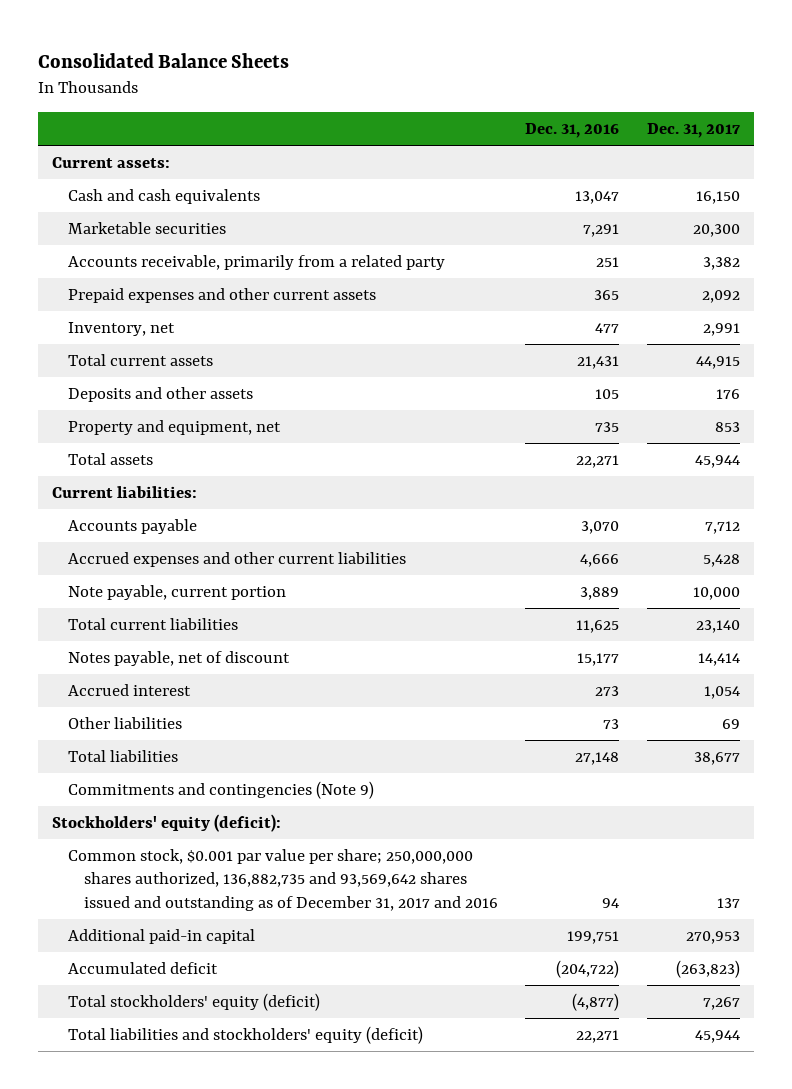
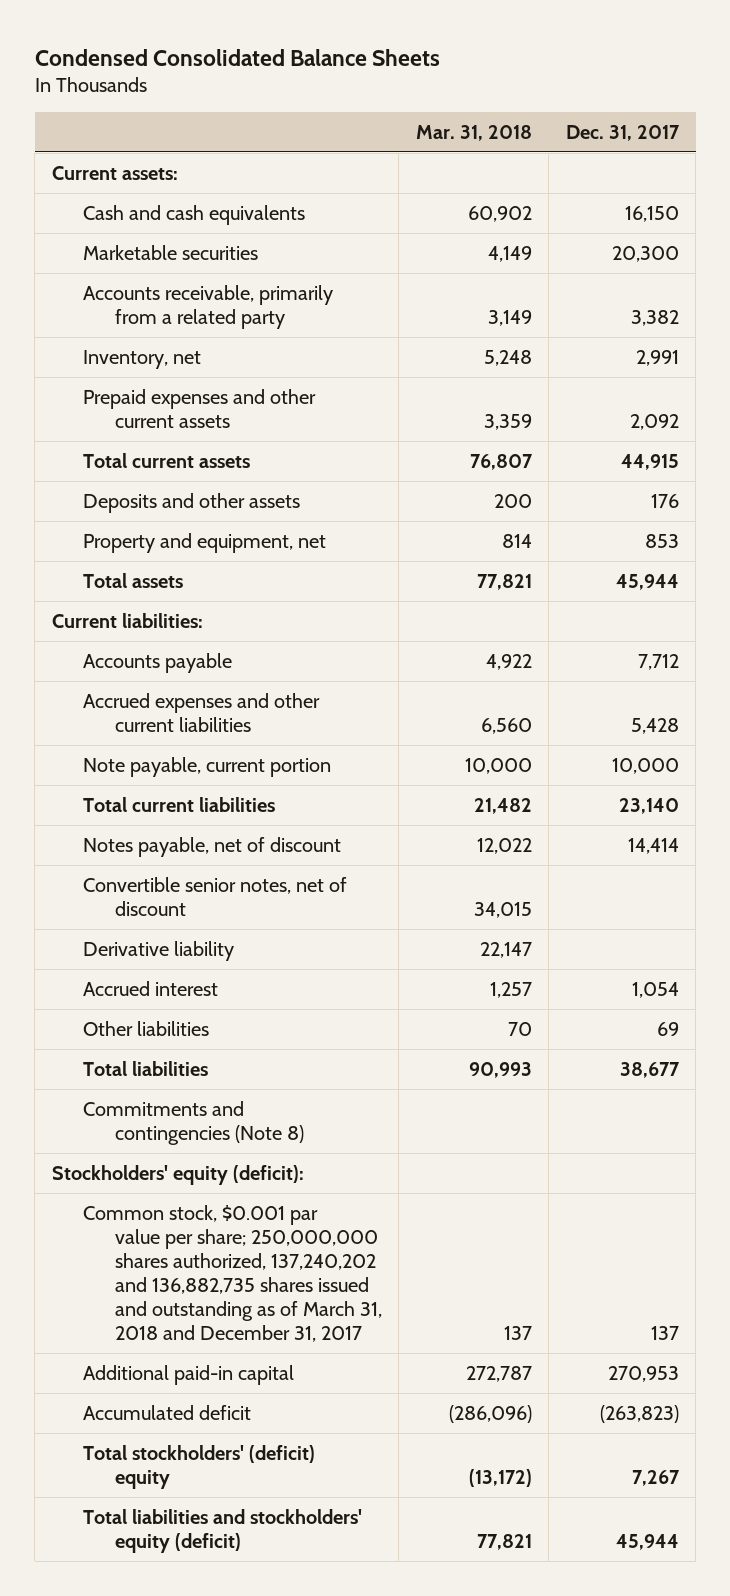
[38,52,290,68] Consolidated Balance Sheets -> [34,48,440,66] Condensed Consolidated Balance Sheets
[525,123,620,139] Dec. 31, 2016 -> none
none -> [415,124,532,141] Mar. 31, 2018
[68,287,377,303] Prepaid expenses and other current assets -> [83,388,317,428] Prepaid expenses and other current assets
none -> [83,876,348,916] Convertible senior notes, net of discount
none -> [83,940,235,961] Derivative liability
[68,780,375,799] Commitments and contingencies (Note 9) -> [83,1100,304,1145] Commitments and contingencies (Note 8)
[68,848,498,912] Common stock, $0.001 par value per share; 250,000,000 shares authorized, 136,882,735 and 93,569,642 shares issued and outstanding as of December 31, 2017 and 2016 -> [83,1204,382,1342] Common stock, $0.001 par value per share; 250,000,000 shares authorized, 137,240,202 and 136,882,735 shares issued and outstanding as of March 31, 2018 and December 31, 2017
[68,992,321,1011] Total stockholders' equity (deficit) -> [83,1444,316,1489] Total stockholders' (deficit) equity

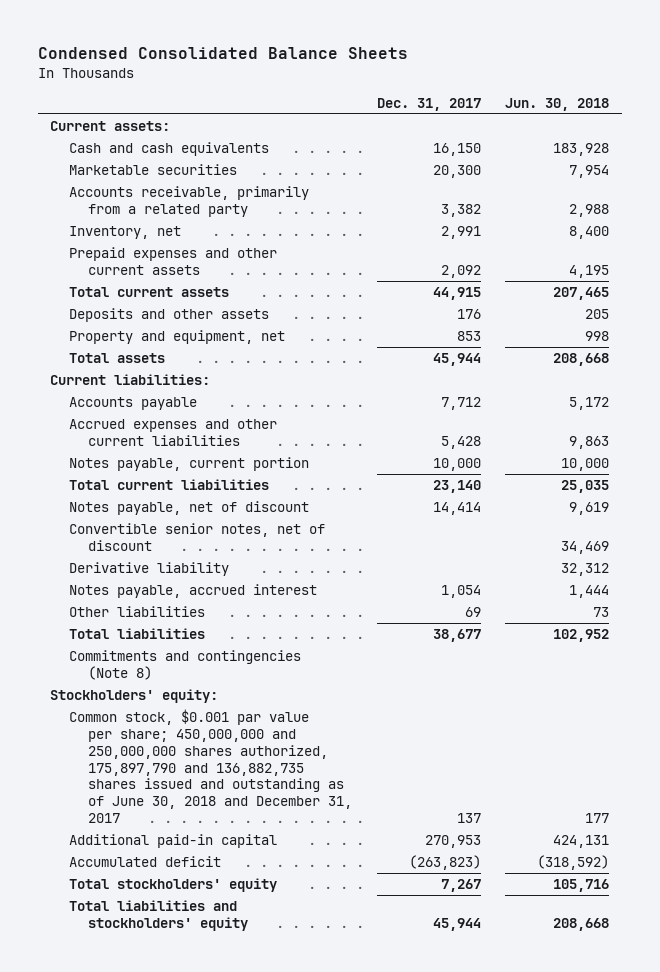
[415,124,532,141] Mar. 31, 2018 -> none
none -> [505,97,610,111] Jun. 30, 2018
[83,756,332,777] Note payable, current portion -> [69,456,310,471] Notes payable, current portion
[83,980,219,996] Accrued interest -> [69,583,318,598] Notes payable, accrued interest
[51,1164,304,1185] Stockholders' equity (deficit): -> [50,688,219,703] Stockholders' equity:
[83,1204,382,1342] Common stock, $0.001 par value per share; 250,000,000 shares authorized, 137,240,202 and 136,882,735 shares issued and outstanding as of March 31, 2018 and December 31, 2017 -> [69,708,352,824] Common stock, $0.001 par value per share; 450,000,000 and 250,000,000 shares authorized, 175,897,790 and 136,882,735 shares issued and outstanding as of June 30, 2018 and December 31, 2017
[83,1444,316,1489] Total stockholders' (deficit) equity -> [69,877,278,892] Total stockholders' equity
[83,1508,363,1553] Total liabilities and stockholders' equity (deficit) -> [69,899,248,931] Total liabilities and stockholders' equity

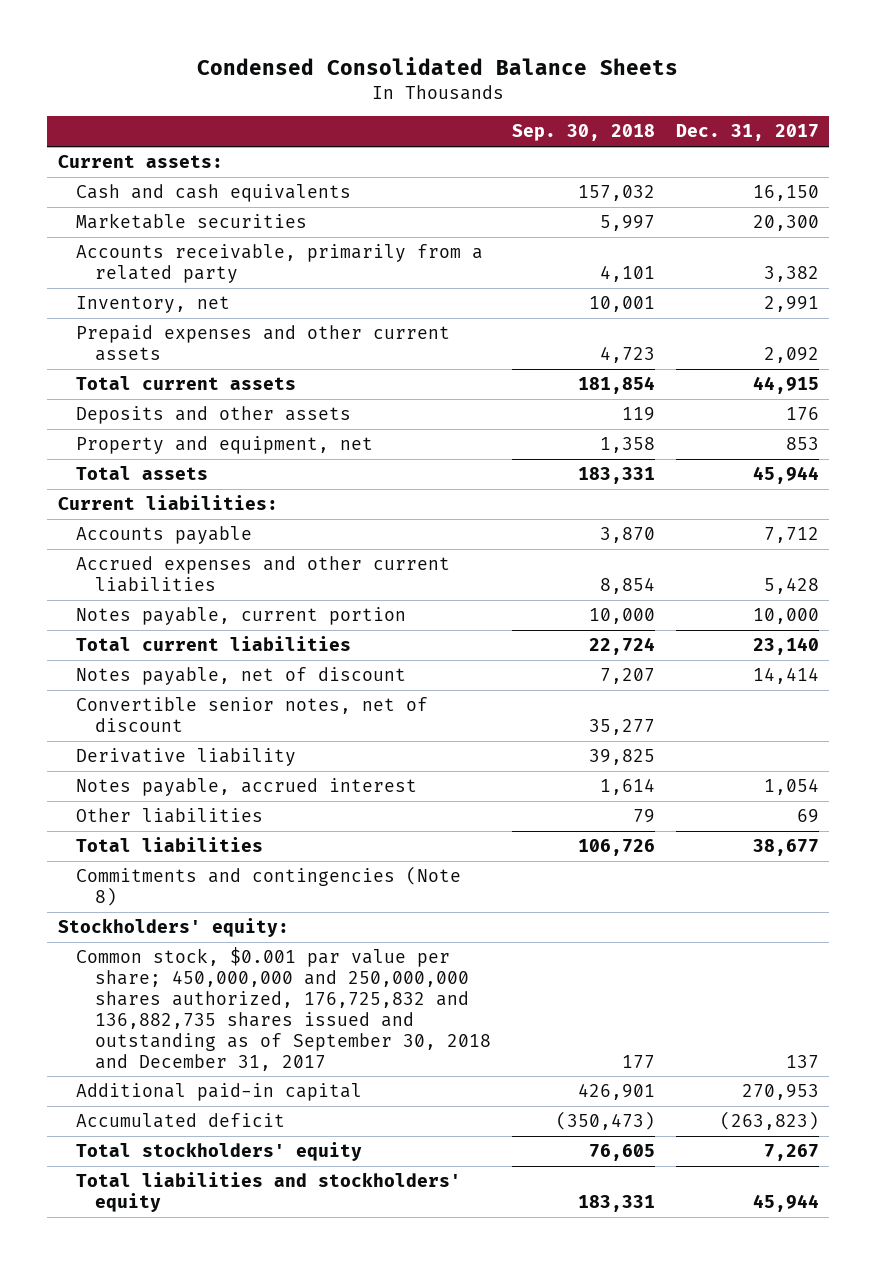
[505,97,610,111] Jun. 30, 2018 -> none
none -> [512,124,656,142] Sep. 30, 2018
[69,708,352,824] Common stock, $0.001 par value per share; 450,000,000 and 250,000,000 shares authorized, 175,897,790 and 136,882,735 shares issued and outstanding as of June 30, 2018 and December 31, 2017 -> [76,947,492,1071] Common stock, $0.001 par value per share; 450,000,000 and 250,000,000 shares authorized, 176,725,832 and 136,882,735 shares issued and outstanding as of September 30, 2018 and December 31, 2017

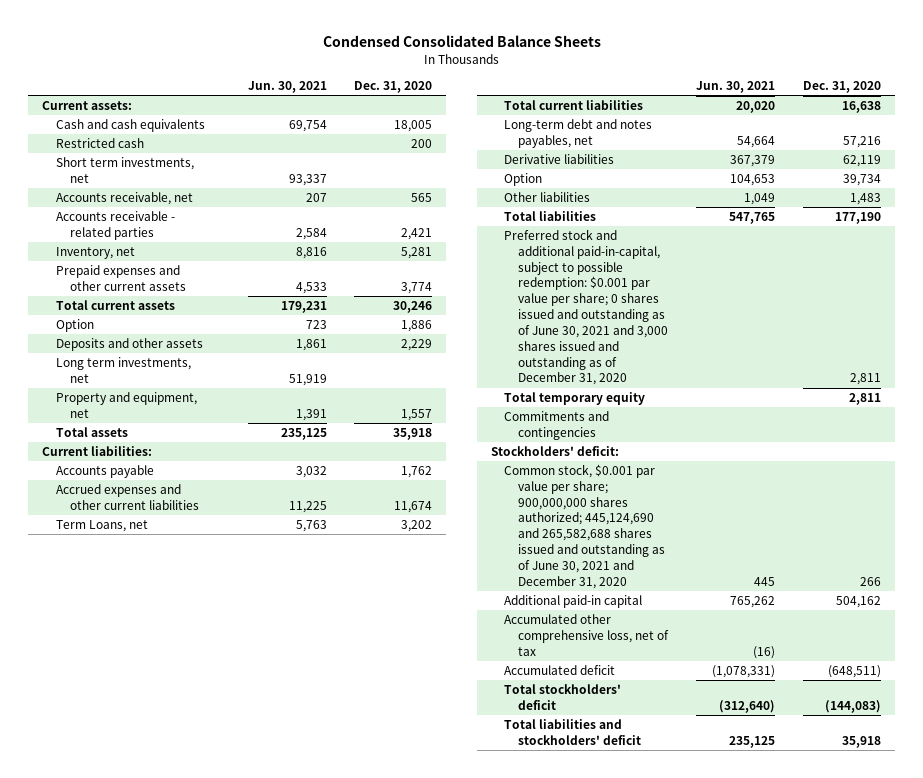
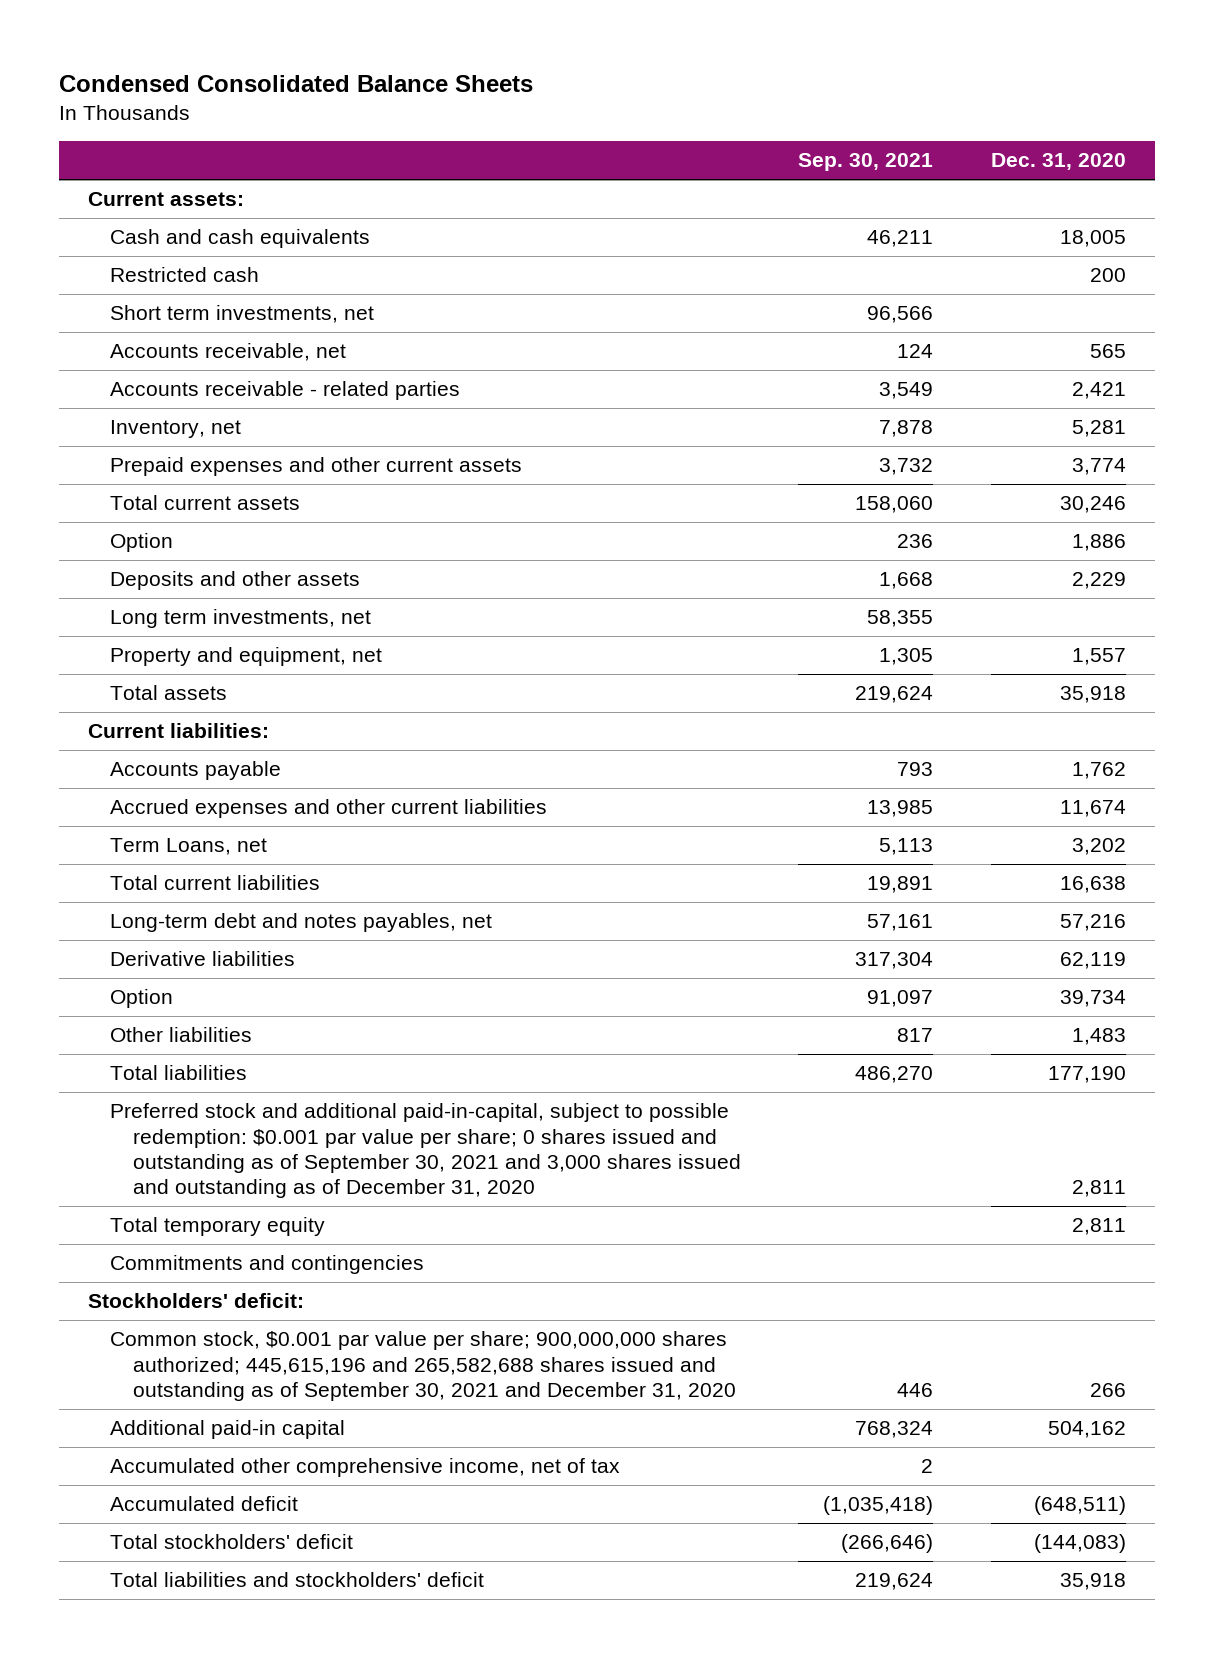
[247,80,327,93] Jun. 30, 2021 -> none
none -> [798,153,934,172] Sep. 30, 2021
[504,228,669,386] Preferred stock and additional paid-in-capital, subject to possible redemption: $0.001 par value per share; 0 shares issued and outstanding as of June 30, 2021 and 3,000 shares issued and outstanding as of December 31, 2020 -> [110,1103,741,1199] Preferred stock and additional paid-in-capital, subject to possible redemption: $0.001 par value per share; 0 shares issued and outstanding as of September 30, 2021 and 3,000 shares issued and outstanding as of December 31, 2020
[504,463,666,589] Common stock, $0.001 par value per share; 900,000,000 shares authorized; 445,124,690 and 265,582,688 shares issued and outstanding as of June 30, 2021 and December 31, 2020 -> [110,1331,736,1402] Common stock, $0.001 par value per share; 900,000,000 shares authorized; 445,615,196 and 265,582,688 shares issued and outstanding as of September 30, 2021 and December 31, 2020
[504,613,670,656] Accumulated other comprehensive loss, net of tax -> [110,1458,621,1478] Accumulated other comprehensive income, net of tax

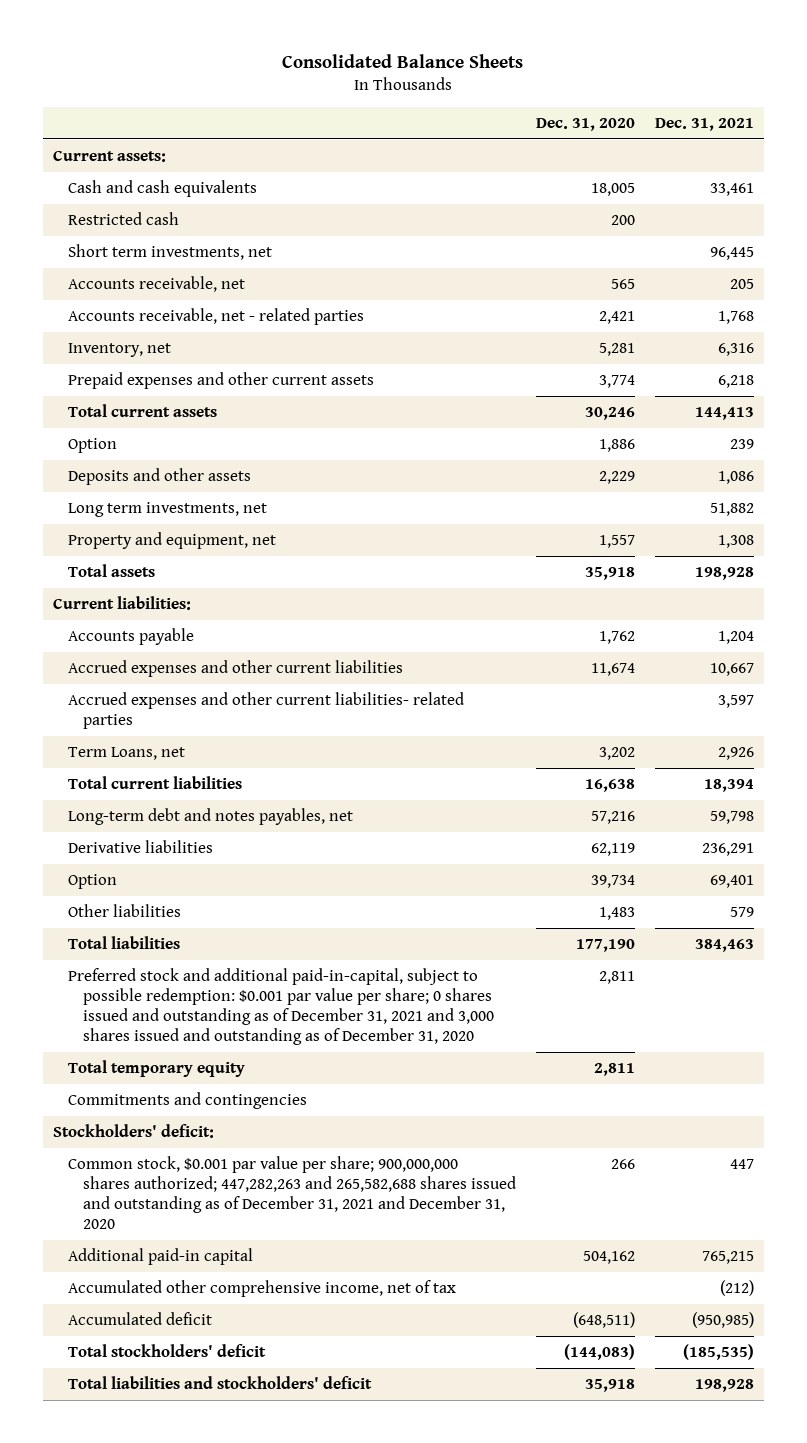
[59,74,534,92] Condensed Consolidated Balance Sheets -> [282,54,524,69] Consolidated Balance Sheets
[798,153,934,172] Sep. 30, 2021 -> none
none -> [654,117,754,131] Dec. 31, 2021
[110,381,461,401] Accounts receivable - related parties -> [67,308,364,326] Accounts receivable, net - related parties
none -> [67,692,464,730] Accrued expenses and other current liabilities- related parties
[110,1103,741,1199] Preferred stock and additional paid-in-capital, subject to possible redemption: $0.001 par value per share; 0 shares issued and outstanding as of September 30, 2021 and 3,000 shares issued and outstanding as of December 31, 2020 -> [67,968,494,1045] Preferred stock and additional paid-in-capital, subject to possible redemption: $0.001 par value per share; 0 shares issued and outstanding as of December 31, 2021 and 3,000 shares issued and outstanding as of December 31, 2020
[110,1331,736,1402] Common stock, $0.001 par value per share; 900,000,000 shares authorized; 445,615,196 and 265,582,688 shares issued and outstanding as of September 30, 2021 and December 31, 2020 -> [67,1156,516,1229] Common stock, $0.001 par value per share; 900,000,000 shares authorized; 447,282,263 and 265,582,688 shares issued and outstanding as of December 31, 2021 and December 31, 2020

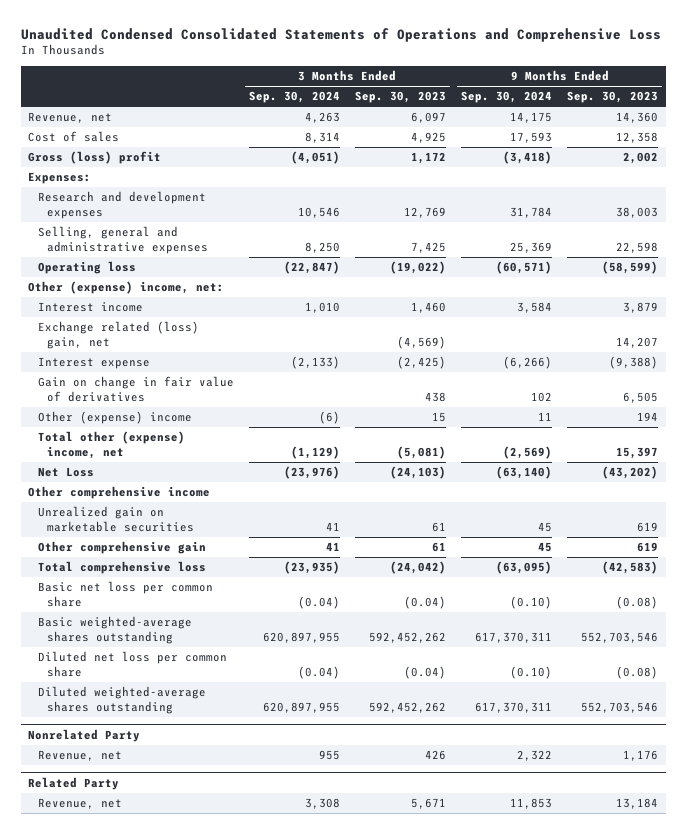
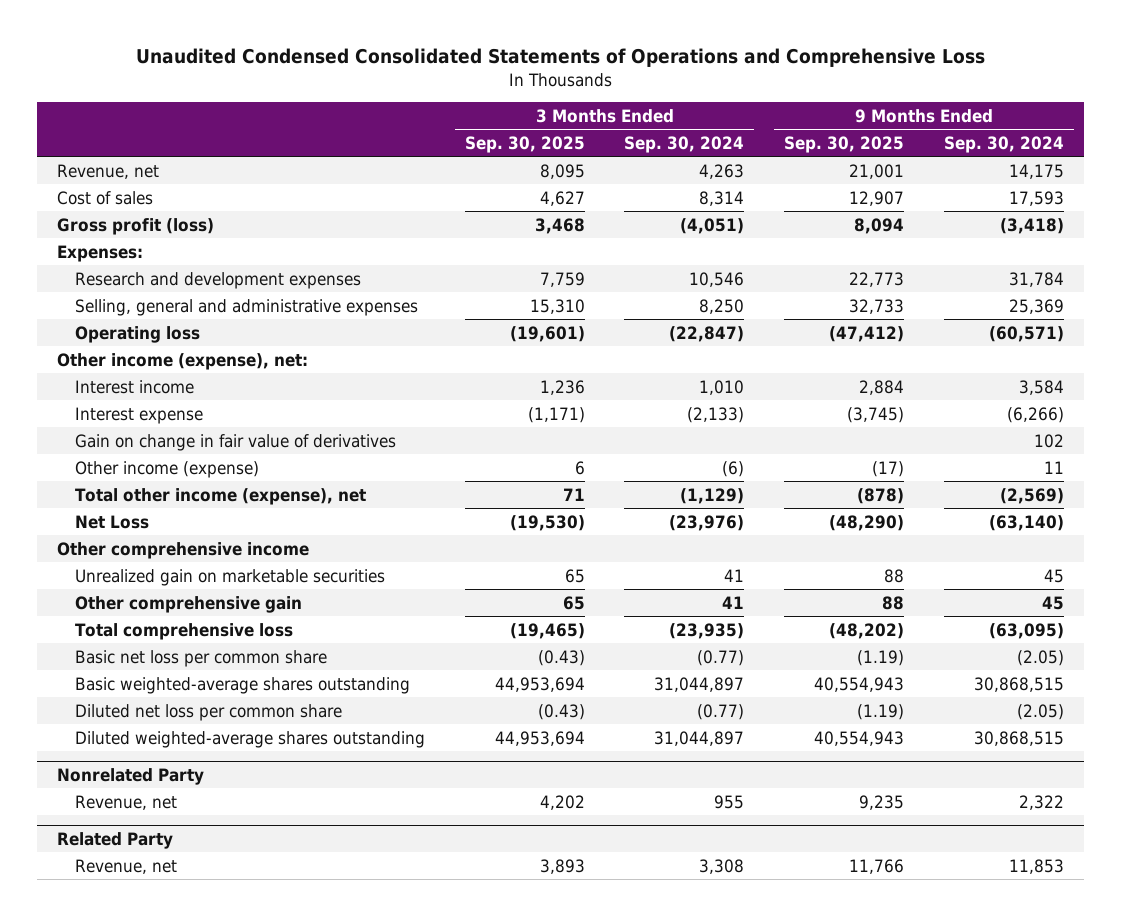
[354,91,446,104] Sep. 30, 2023 -> none
[567,91,659,104] Sep. 30, 2023 -> none
none -> [464,136,585,154] Sep. 30, 2025
none -> [784,136,905,154] Sep. 30, 2025
[28,151,162,165] Gross (loss) profit -> [57,217,215,235] Gross profit (loss)
[28,281,225,295] Other (expense) income, net: -> [57,352,309,370] Other income (expense), net:
[37,321,199,350] Exchange related (loss) gain, net -> none
[37,411,192,425] Other (expense) income -> [74,460,259,478] Other income (expense)
[37,431,185,460] Total other (expense) income, net -> [74,487,366,505] Total other income (expense), net
[297,596,340,610] (0.04) -> [697,649,745,666] (0.77)
[510,596,553,610] (0.10) -> [1017,649,1065,666] (2.05)
[262,632,340,644] 620,897,955 -> [654,676,745,692] 31,044,897
[475,632,553,644] 617,370,311 -> [974,676,1065,692] 30,868,515
[297,666,340,680] (0.04) -> [697,703,745,720] (0.77)
[510,666,553,680] (0.10) -> [1017,703,1065,720] (2.05)
[262,702,340,714] 620,897,955 -> [654,730,745,746] 31,044,897
[475,702,553,714] 617,370,311 -> [974,730,1065,746] 30,868,515

